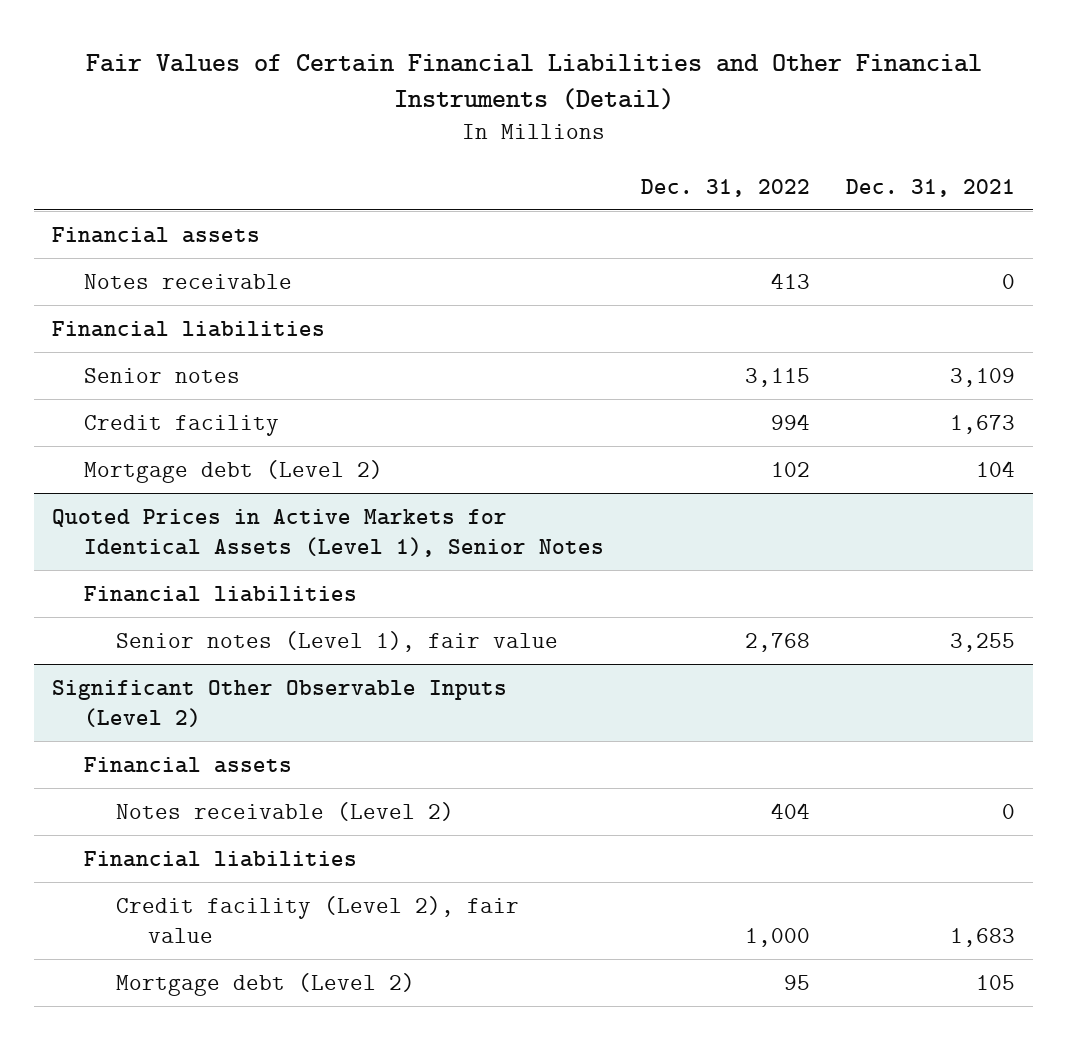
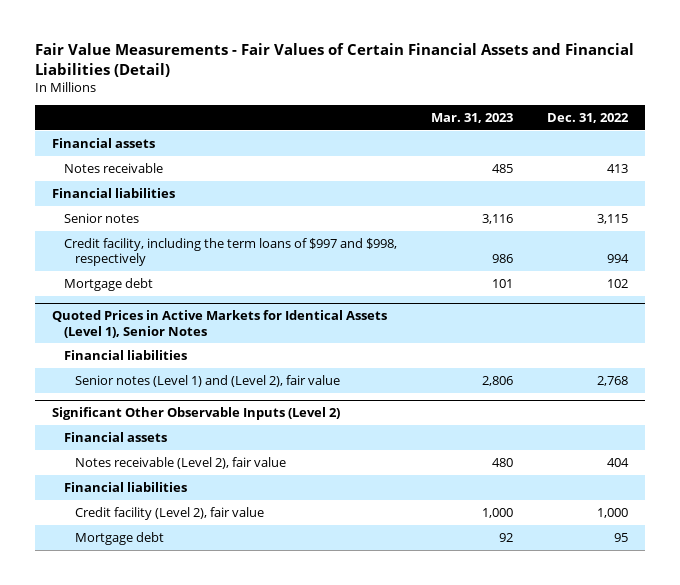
[85,53,982,111] Fair Values of Certain Financial Liabilities and Other Financial Instruments (Detail) -> [35,43,635,77] Fair Value Measurements - Fair Values of Certain Financial Assets and Financial Liabilities (Detail)
[846,178,1016,197] Dec. 31, 2021 -> none
none -> [430,112,513,123] Mar. 31, 2023
[84,414,280,436] Credit facility -> [63,237,397,267] Credit facility, including the term loans of $997 and $998, respectively
[84,459,384,483] Mortgage debt (Level 2) -> [63,277,153,291] Mortgage debt
[115,630,558,652] Senior notes (Level 1), fair value -> [75,374,341,387] Senior notes (Level 1) and (Level 2), fair value
[115,801,454,821] Notes receivable (Level 2) -> [75,456,287,469] Notes receivable (Level 2), fair value
[115,972,415,996] Mortgage debt (Level 2) -> [75,531,165,545] Mortgage debt

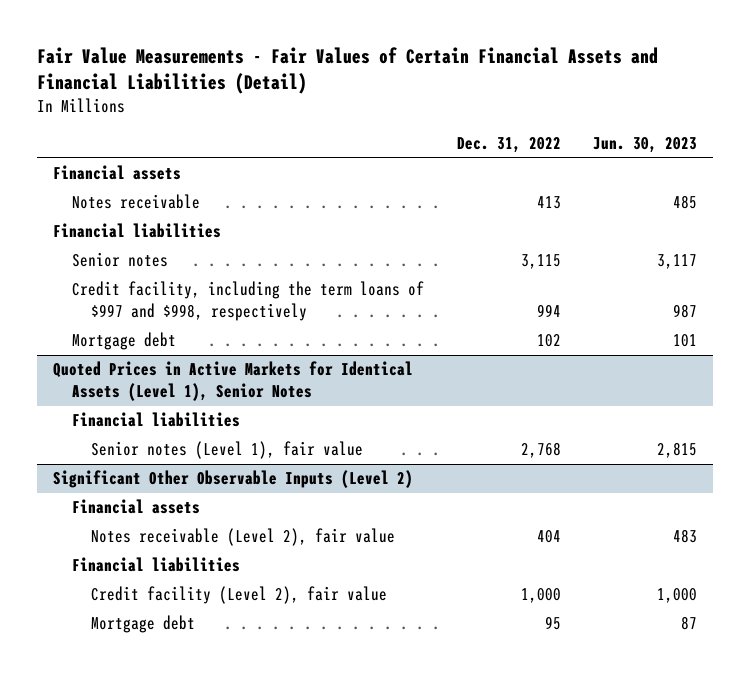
[430,112,513,123] Mar. 31, 2023 -> none
none -> [593,137,698,154] Jun. 30, 2023
[75,374,341,387] Senior notes (Level 1) and (Level 2), fair value -> [90,441,363,460] Senior notes (Level 1), fair value

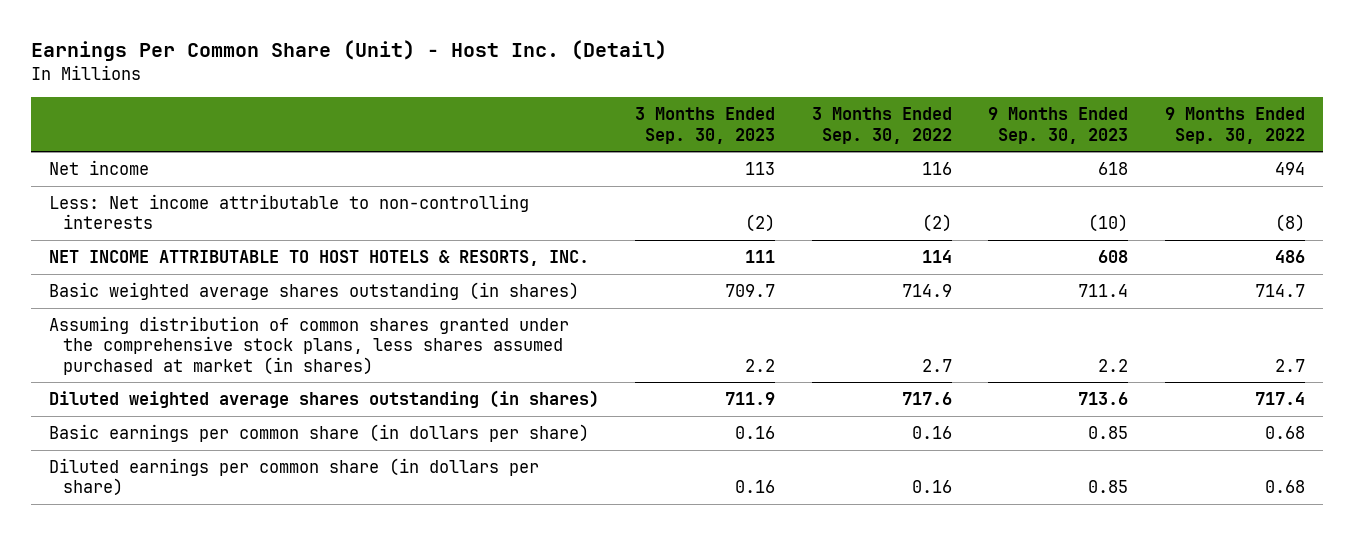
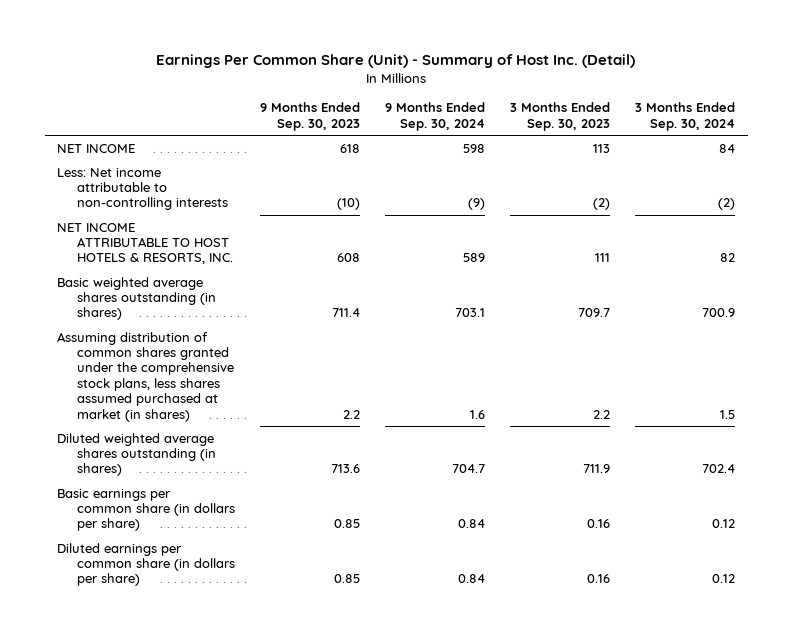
[30,40,667,62] Earnings Per Common Share (Unit) - Host Inc. (Detail) -> [156,53,636,68] Earnings Per Common Share (Unit) - Summary of Host Inc. (Detail)
[811,107,952,144] 3 Months Ended Sep. 30, 2022 -> none
[1164,107,1305,144] 9 Months Ended Sep. 30, 2022 -> none
none -> [384,102,485,131] 9 Months Ended Sep. 30, 2024
none -> [635,102,736,131] 3 Months Ended Sep. 30, 2024
[48,160,149,176] Net income -> [57,143,136,153] NET INCOME

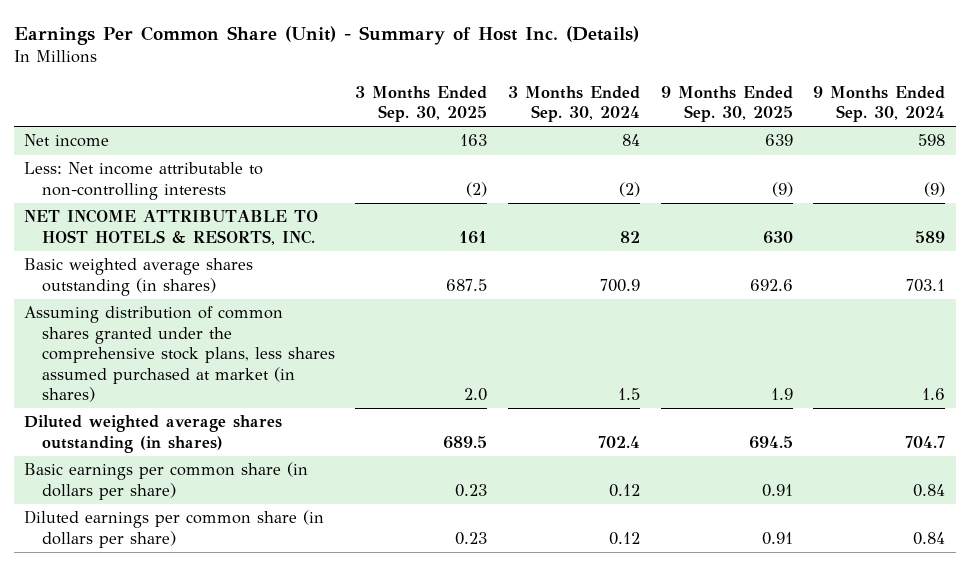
[156,53,636,68] Earnings Per Common Share (Unit) - Summary of Host Inc. (Detail) -> [14,25,640,45] Earnings Per Common Share (Unit) - Summary of Host Inc. (Details)
[259,102,360,131] 9 Months Ended Sep. 30, 2023 -> none
[510,102,611,131] 3 Months Ended Sep. 30, 2023 -> none
none -> [355,85,488,123] 3 Months Ended Sep. 30, 2025
none -> [660,85,793,123] 9 Months Ended Sep. 30, 2025
[57,143,136,153] NET INCOME -> [24,134,110,148] Net income

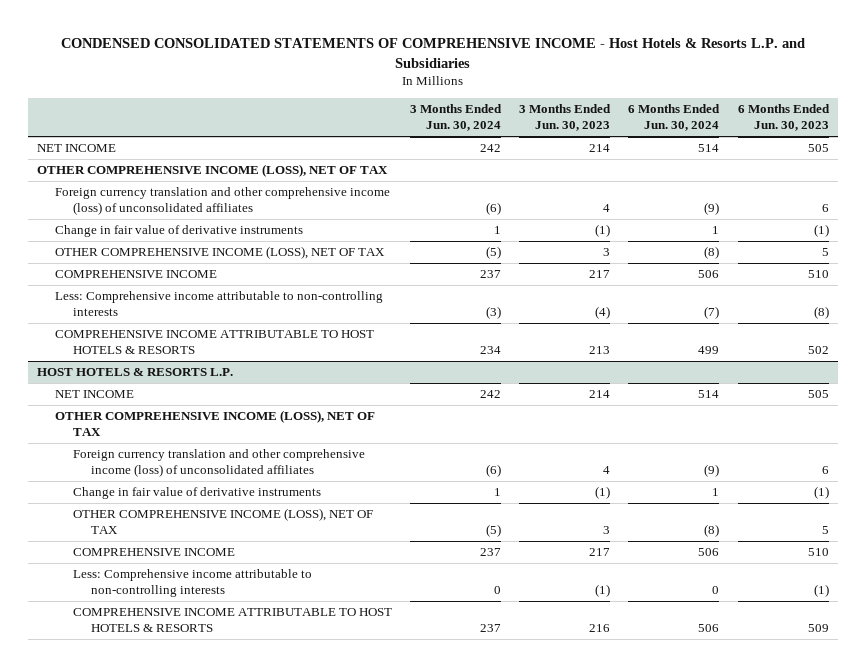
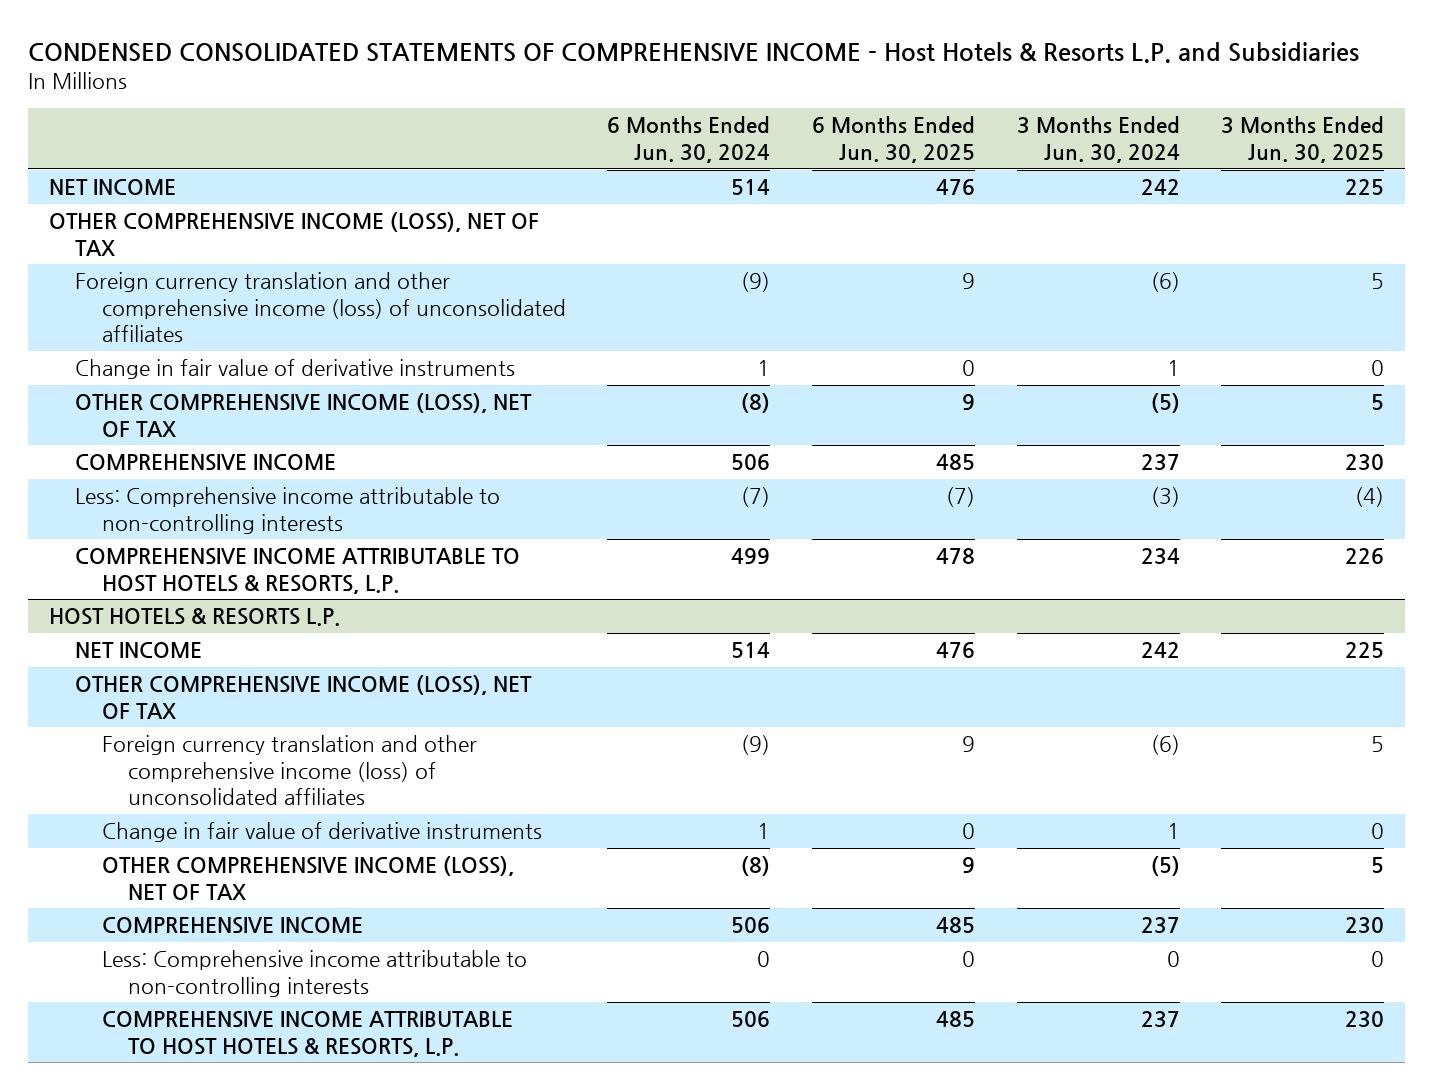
[519,104,612,132] 3 Months Ended Jun. 30, 2023 -> none
[737,104,830,132] 6 Months Ended Jun. 30, 2023 -> none
none -> [811,116,975,163] 6 Months Ended Jun. 30, 2025
none -> [1221,116,1385,163] 3 Months Ended Jun. 30, 2025
[55,330,375,355] COMPREHENSIVE INCOME ATTRIBUTABLE TO HOST HOTELS & RESORTS -> [75,548,521,594] COMPREHENSIVE INCOME ATTRIBUTABLE TO HOST HOTELS & RESORTS, L.P.
[72,608,392,633] COMPREHENSIVE INCOME ATTRIBUTABLE TO HOST HOTELS & RESORTS -> [101,1011,513,1057] COMPREHENSIVE INCOME ATTRIBUTABLE TO HOST HOTELS & RESORTS, L.P.

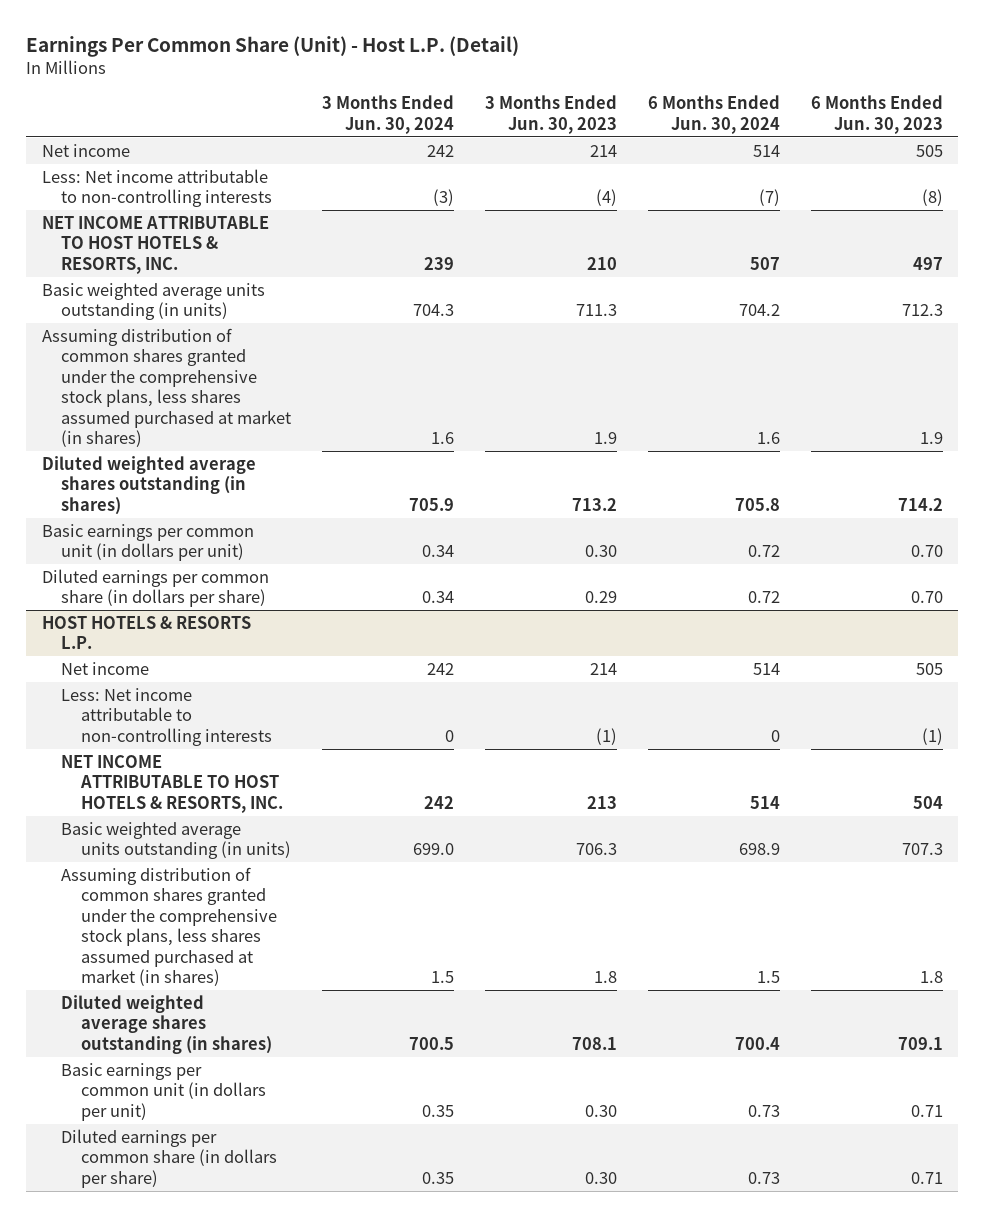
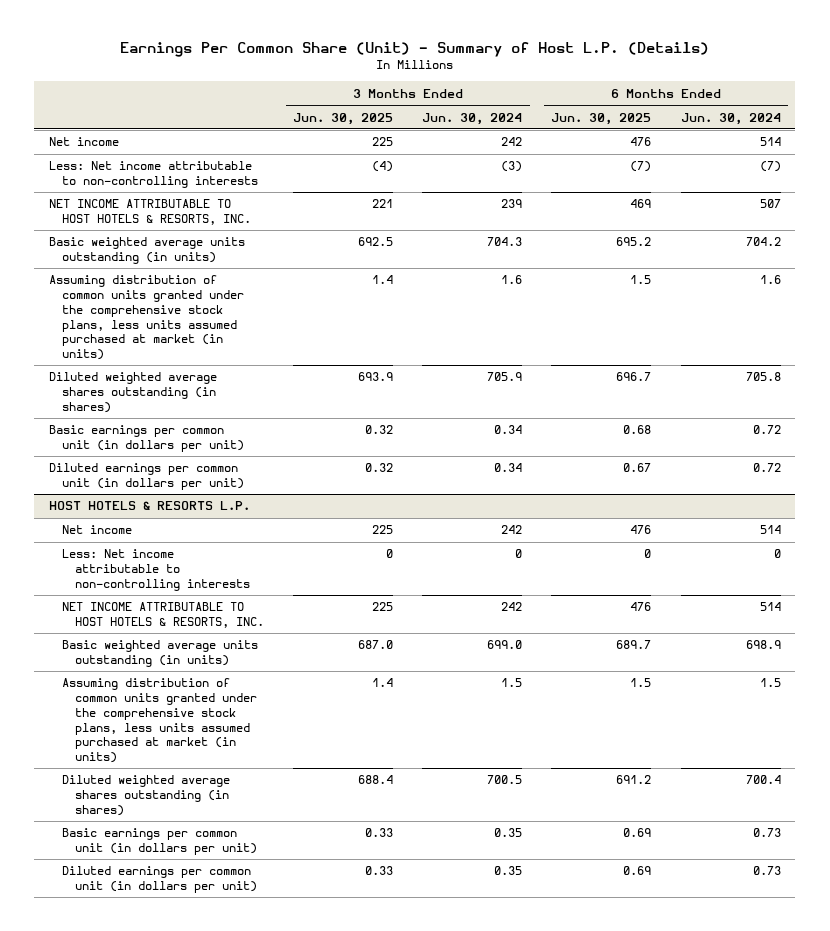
[26,35,520,57] Earnings Per Common Share (Unit) - Host L.P. (Detail) -> [119,42,709,58] Earnings Per Common Share (Unit) - Summary of Host L.P. (Details)
[485,95,618,134] 3 Months Ended Jun. 30, 2023 -> none
[810,95,943,134] 6 Months Ended Jun. 30, 2023 -> none
none -> [293,112,394,125] Jun. 30, 2025
none -> [551,112,652,125] Jun. 30, 2025
[41,328,292,448] Assuming distribution of common shares granted under the comprehensive stock plans, less shares assumed purchased at market (in shares) -> [49,275,244,361] Assuming distribution of common units granted under the comprehensive stock plans, less units assumed purchased at market (in units)
[41,569,269,608] Diluted earnings per common share (in dollars per share) -> [49,463,244,491] Diluted earnings per common unit (in dollars per unit)
[61,867,277,987] Assuming distribution of common shares granted under the comprehensive stock plans, less shares assumed purchased at market (in shares) -> [61,678,257,764] Assuming distribution of common units granted under the comprehensive stock plans, less units assumed purchased at market (in units)
[61,1129,277,1188] Diluted earnings per common share (in dollars per share) -> [61,866,257,894] Diluted earnings per common unit (in dollars per unit)

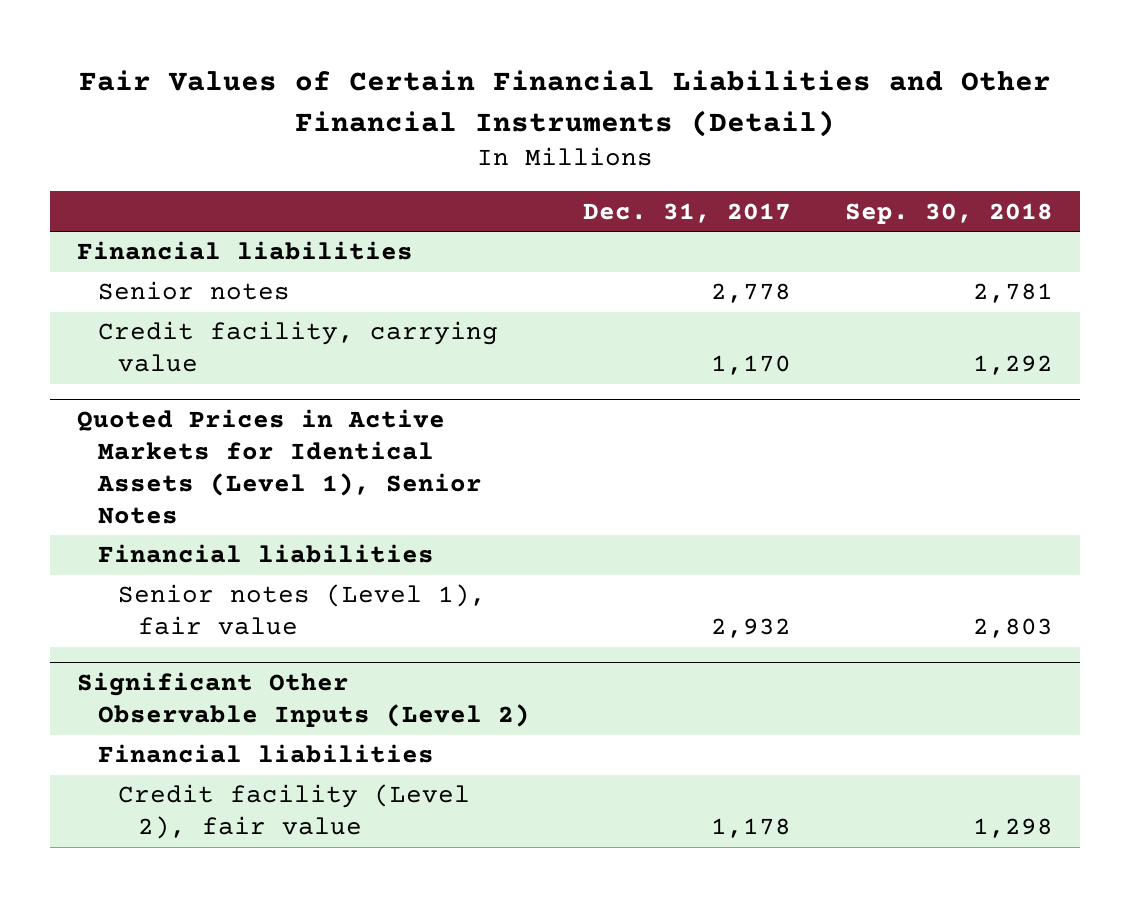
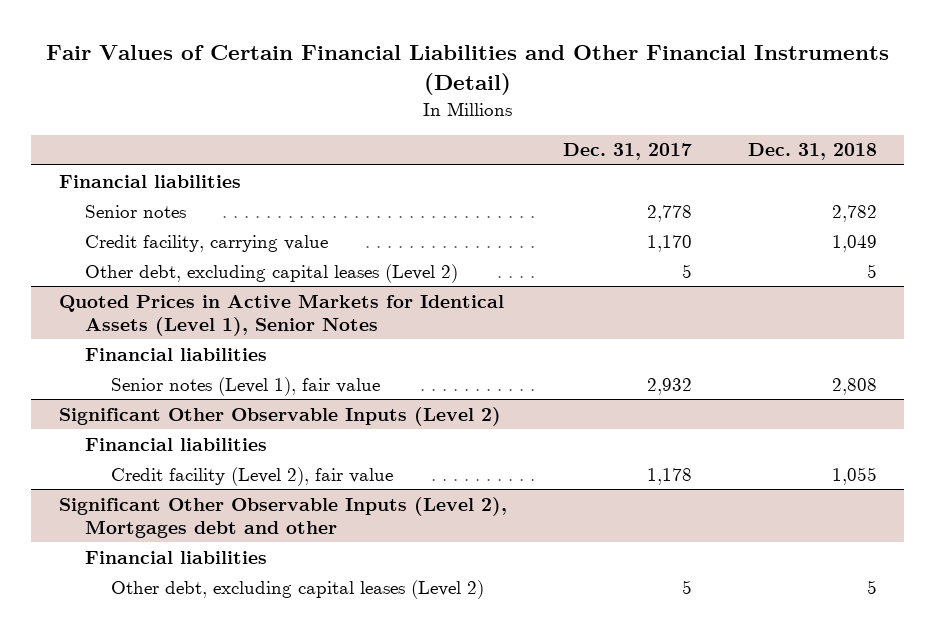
[845,202,1054,224] Sep. 30, 2018 -> none
none -> [747,143,877,161] Dec. 31, 2018
none -> [84,263,458,283] Other debt, excluding capital leases (Level 2)
none -> [58,496,507,538] Significant Other Observable Inputs (Level 2), Mortgages debt and other
none -> [84,550,267,564] Financial liabilities
none -> [110,579,484,599] Other debt, excluding capital leases (Level 2)

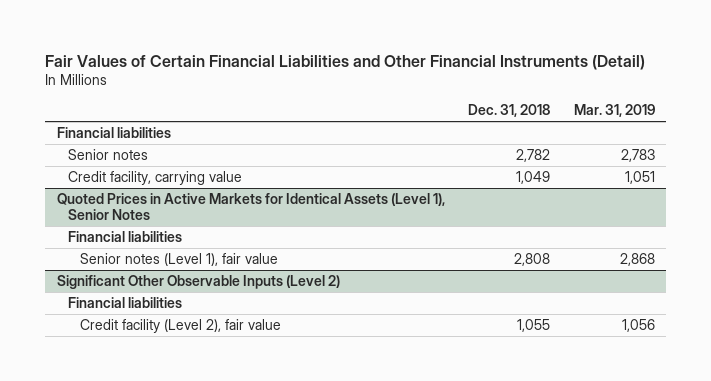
[562,143,692,161] Dec. 31, 2017 -> none
none -> [573,104,655,118] Mar. 31, 2019
[84,263,458,283] Other debt, excluding capital leases (Level 2) -> none
[58,496,507,538] Significant Other Observable Inputs (Level 2), Mortgages debt and other -> none
[84,550,267,564] Financial liabilities -> none
[110,579,484,599] Other debt, excluding capital leases (Level 2) -> none

